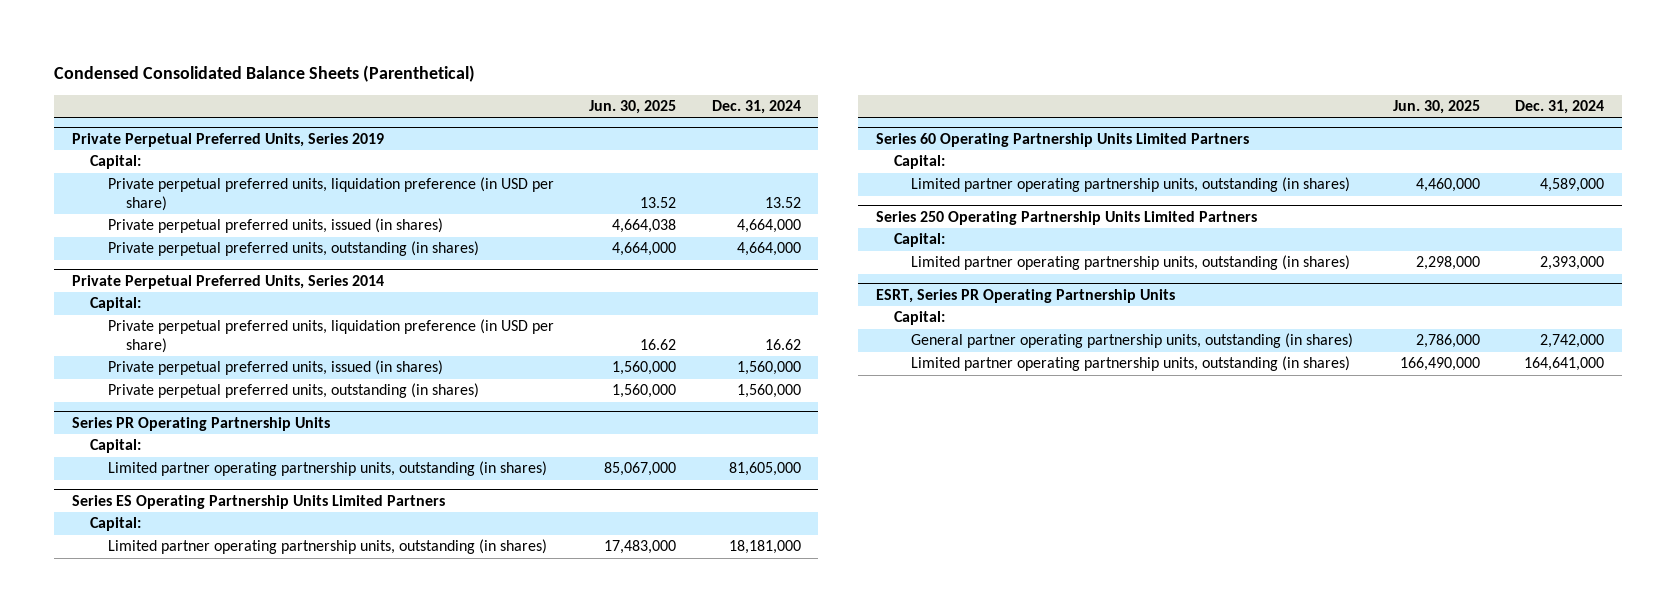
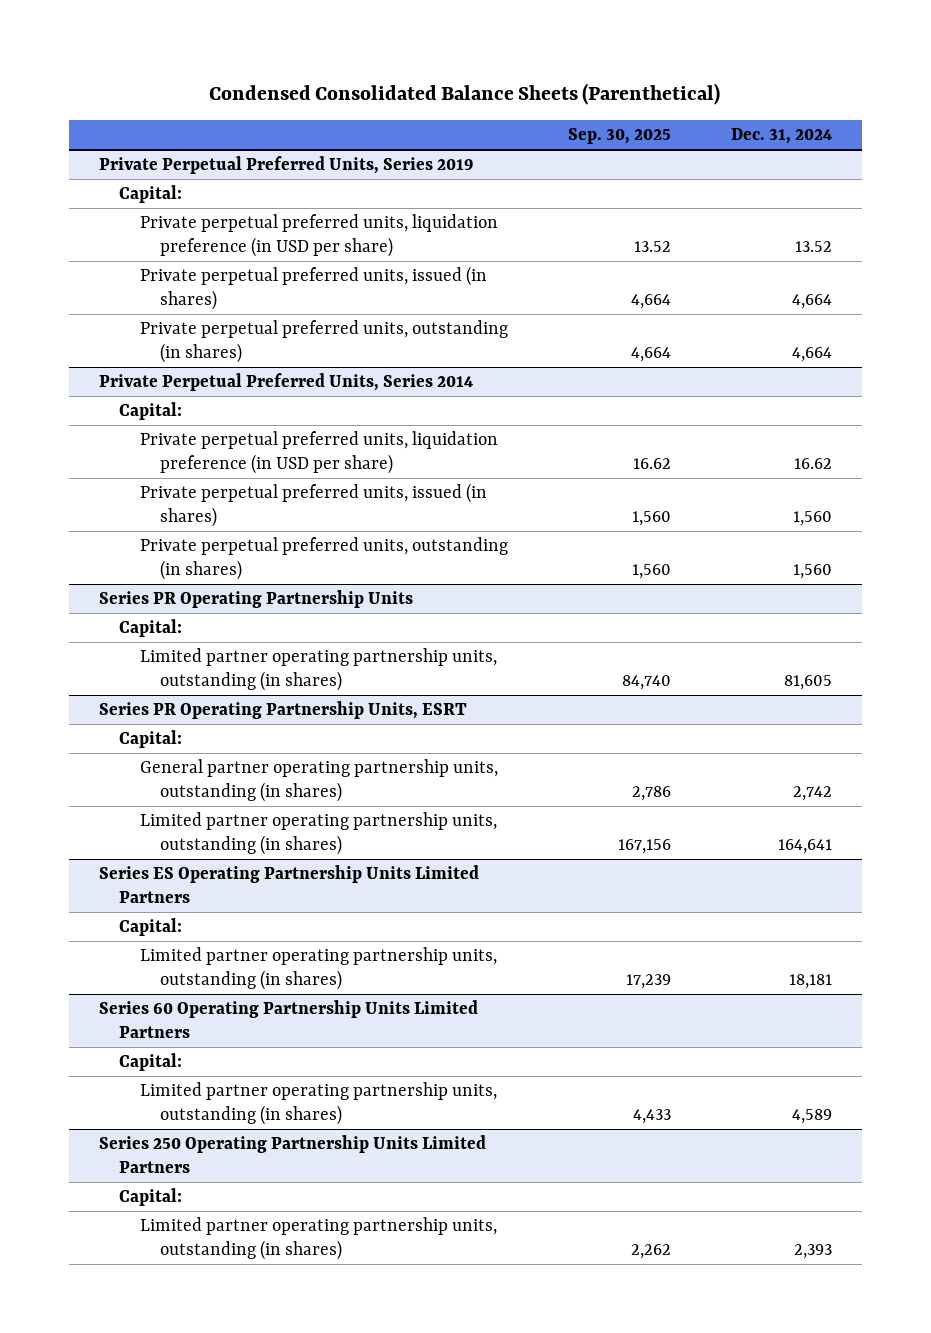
[589,100,677,115] Jun. 30, 2025 -> none
none -> [567,128,671,145] Sep. 30, 2025
[736,219,801,234] 4,664,000 -> [792,293,833,309] 4,664
[736,242,801,257] 4,664,000 -> [792,346,833,362] 4,664
[736,361,801,376] 1,560,000 -> [793,510,833,526] 1,560
[736,384,801,399] 1,560,000 -> [793,563,833,579] 1,560
[728,462,801,477] 81,605,000 -> [784,674,833,690] 81,605
none -> [98,701,467,720] Series PR Operating Partnership Units, ESRT
none -> [119,730,183,749] Capital:
none -> [139,759,498,802] General partner operating partnership units, outstanding (in shares)
none -> [139,812,497,855] Limited partner operating partnership units, outstanding (in shares)
[728,540,801,555] 18,181,000 -> [789,973,833,989] 18,181
[1540,178,1605,193] 4,589,000 -> [792,1108,833,1124] 4,589
[875,288,1175,303] ESRT, Series PR Operating Partnership Units -> none
[893,311,945,326] Capital: -> none
[911,333,1354,349] General partner operating partnership units, outstanding (in shares) -> none
[911,356,1351,372] Limited partner operating partnership units, outstanding (in shares) -> none
[1540,256,1605,271] 2,393,000 -> [794,1243,833,1259] 2,393

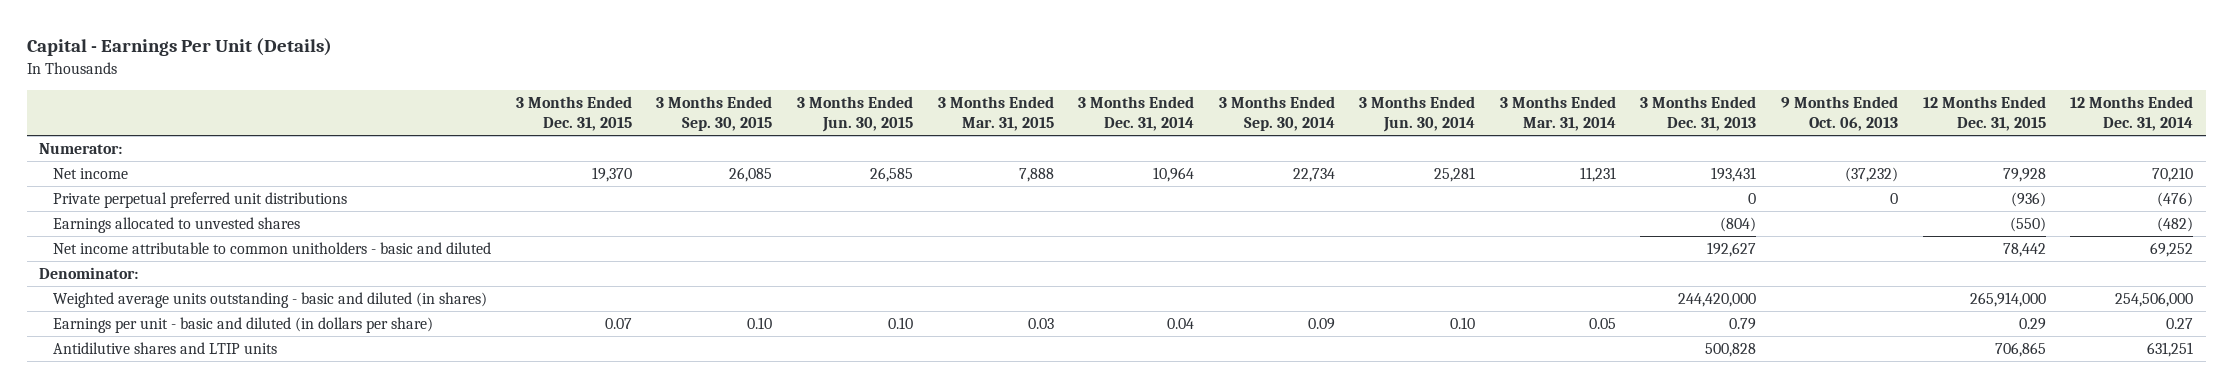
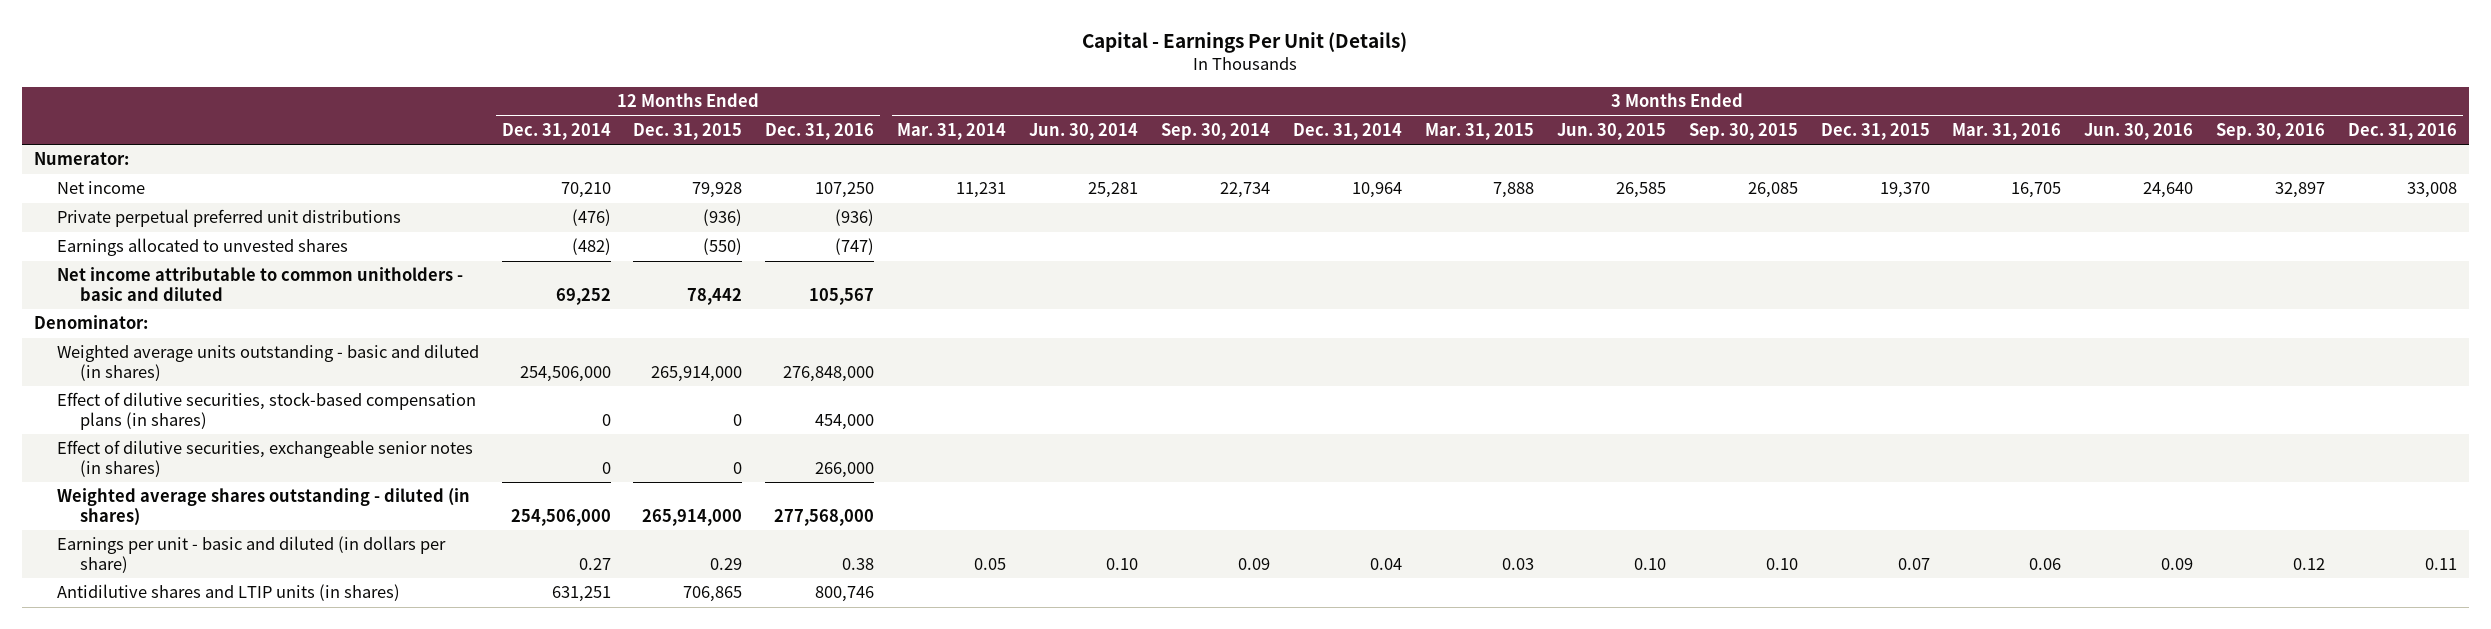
[1640,95,1757,131] 3 Months Ended Dec. 31, 2013 -> none
[1781,95,1899,131] 9 Months Ended Oct. 06, 2013 -> none
none -> [765,122,875,140] Dec. 31, 2016
none -> [1952,122,2062,140] Mar. 31, 2016
none -> [2084,122,2194,140] Jun. 30, 2016
none -> [2216,122,2326,140] Sep. 30, 2016
none -> [2348,122,2458,140] Dec. 31, 2016
none -> [56,392,476,430] Effect of dilutive securities, stock-based compensation plans (in shares)
none -> [56,440,473,477] Effect of dilutive securities, exchangeable senior notes (in shares)
none -> [56,488,470,526] Weighted average shares outstanding - diluted (in shares)
[53,342,278,355] Antidilutive shares and LTIP units -> [56,584,400,602] Antidilutive shares and LTIP units (in shares)

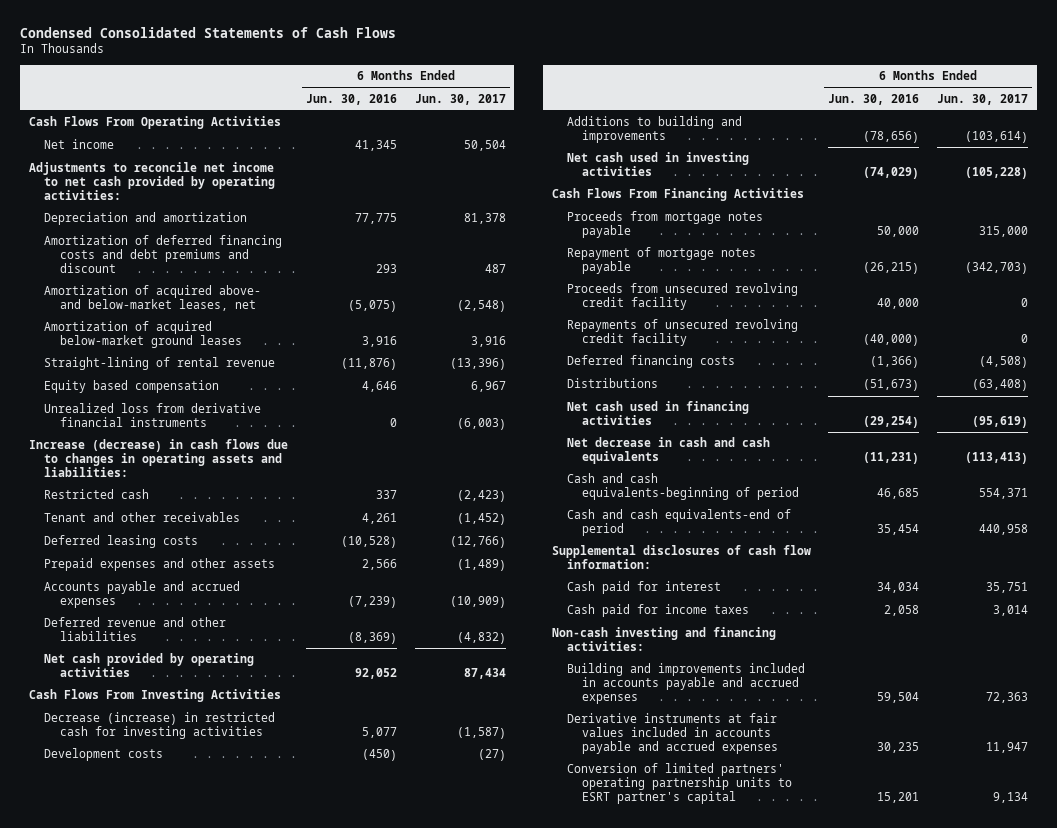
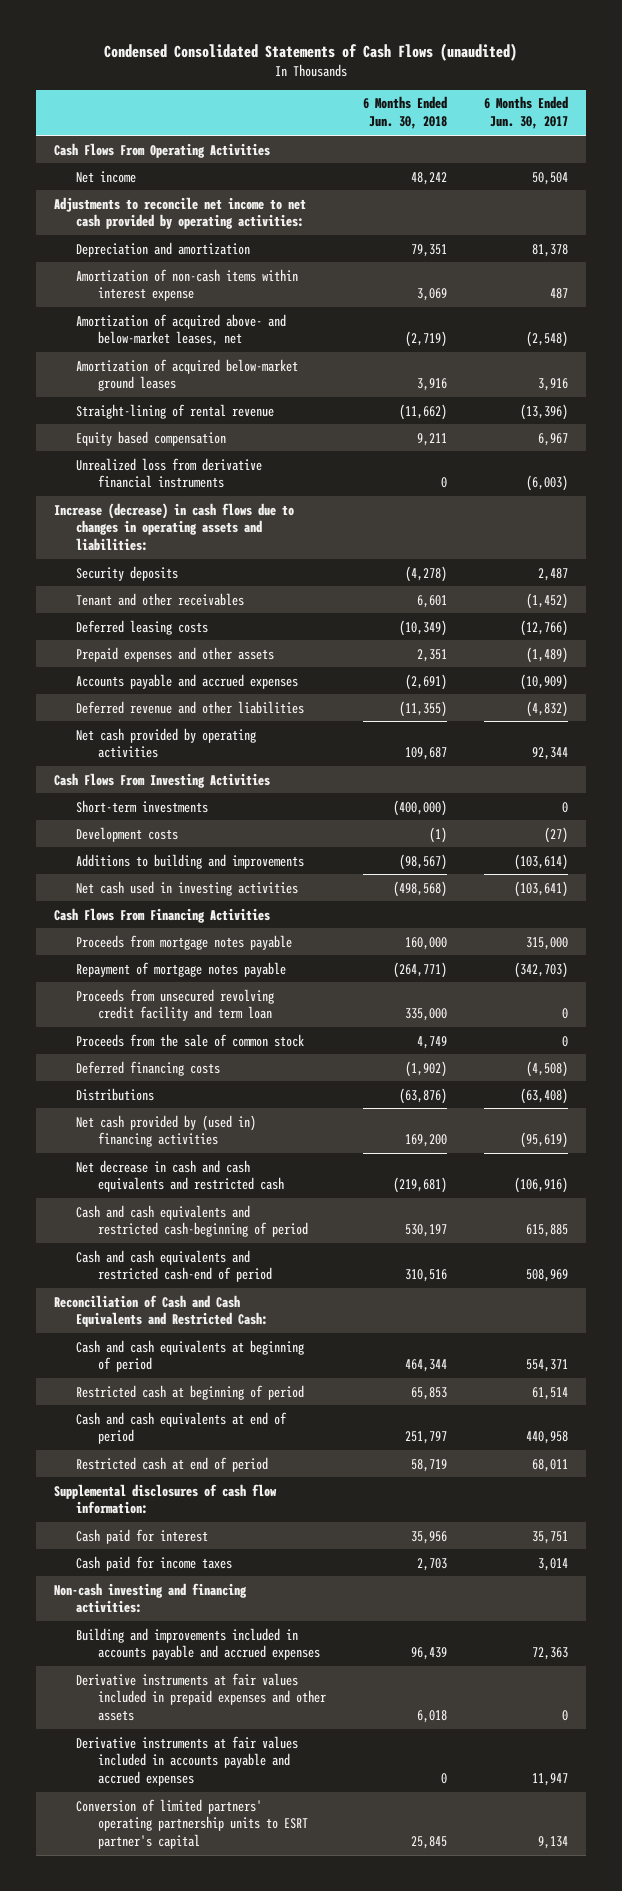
[20,27,397,39] Condensed Consolidated Statements of Cash Flows -> [104,43,518,62] Condensed Consolidated Statements of Cash Flows (unaudited)
[305,93,397,105] Jun. 30, 2016 -> none
none -> [363,96,448,130] 6 Months Ended Jun. 30, 2018
[44,235,283,273] Amortization of deferred financing costs and debt premiums and discount -> [76,268,299,302] Amortization of non-cash items within interest expense
[44,489,150,500] Restricted cash -> none
none -> [76,565,179,581] Security deposits
[463,667,506,679] 87,434 -> [531,747,568,761] 92,344
[44,712,276,739] Decrease (increase) in restricted cash for investing activities -> none
none -> [76,799,209,813] Short-term investments
[964,166,1028,179] (105,228) -> [513,880,568,897] (103,641)
[566,319,798,346] Repayments of unsecured revolving credit facility -> none
[566,283,798,310] Proceeds from unsecured revolving credit facility -> [76,988,275,1022] Proceeds from unsecured revolving credit facility and term loan
none -> [76,1033,305,1047] Proceeds from the sale of common stock
[566,401,749,425] Net cash used in financing activities -> [76,1114,257,1148] Net cash provided by (used in) financing activities
[566,437,770,464] Net decrease in cash and cash equivalents -> [76,1159,285,1193] Net decrease in cash and cash equivalents and restricted cash
[964,451,1028,464] (113,413) -> [513,1177,568,1194] (106,916)
none -> [76,1204,309,1238] Cash and cash equivalents and restricted cash-beginning of period
none -> [76,1249,273,1283] Cash and cash equivalents and restricted cash-end of period
none -> [54,1294,269,1328] Reconciliation of Cash and Cash Equivalents and Restricted Cash:
[566,473,799,500] Cash and cash equivalents-beginning of period -> [76,1339,305,1373] Cash and cash equivalents at beginning of period
none -> [76,1384,305,1400] Restricted cash at beginning of period
[566,509,791,536] Cash and cash equivalents-end of period -> [76,1411,288,1445] Cash and cash equivalents at end of period
none -> [76,1456,269,1472] Restricted cash at end of period
none -> [76,1672,327,1721] Derivative instruments at fair values included in prepaid expenses and other assets

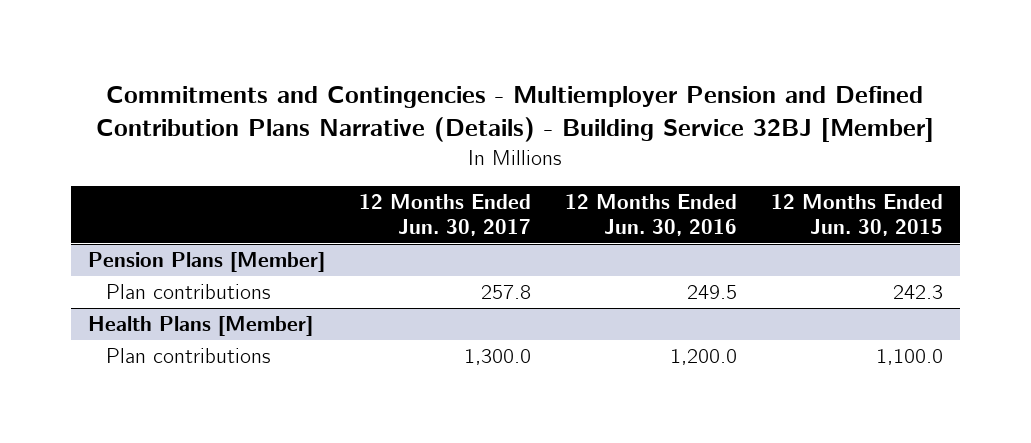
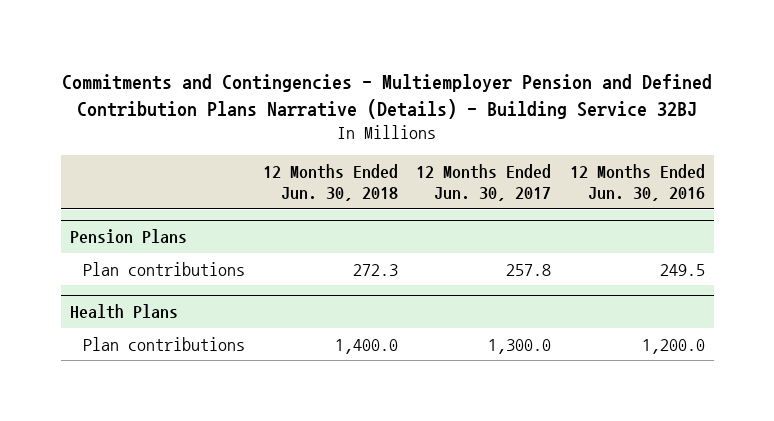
[96,86,935,143] Commitments and Contingencies - Multiemployer Pension and Defined Contribution Plans Narrative (Details) - Building Service 32BJ [Member] -> [62,73,713,119] Commitments and Contingencies - Multiemployer Pension and Defined Contribution Plans Narrative (Details) - Building Service 32BJ
[771,194,944,236] 12 Months Ended Jun. 30, 2015 -> none
none -> [263,163,399,202] 12 Months Ended Jun. 30, 2018
[87,252,325,273] Pension Plans [Member] -> [69,229,187,244] Pension Plans
[87,316,313,337] Health Plans [Member] -> [69,304,178,320] Health Plans

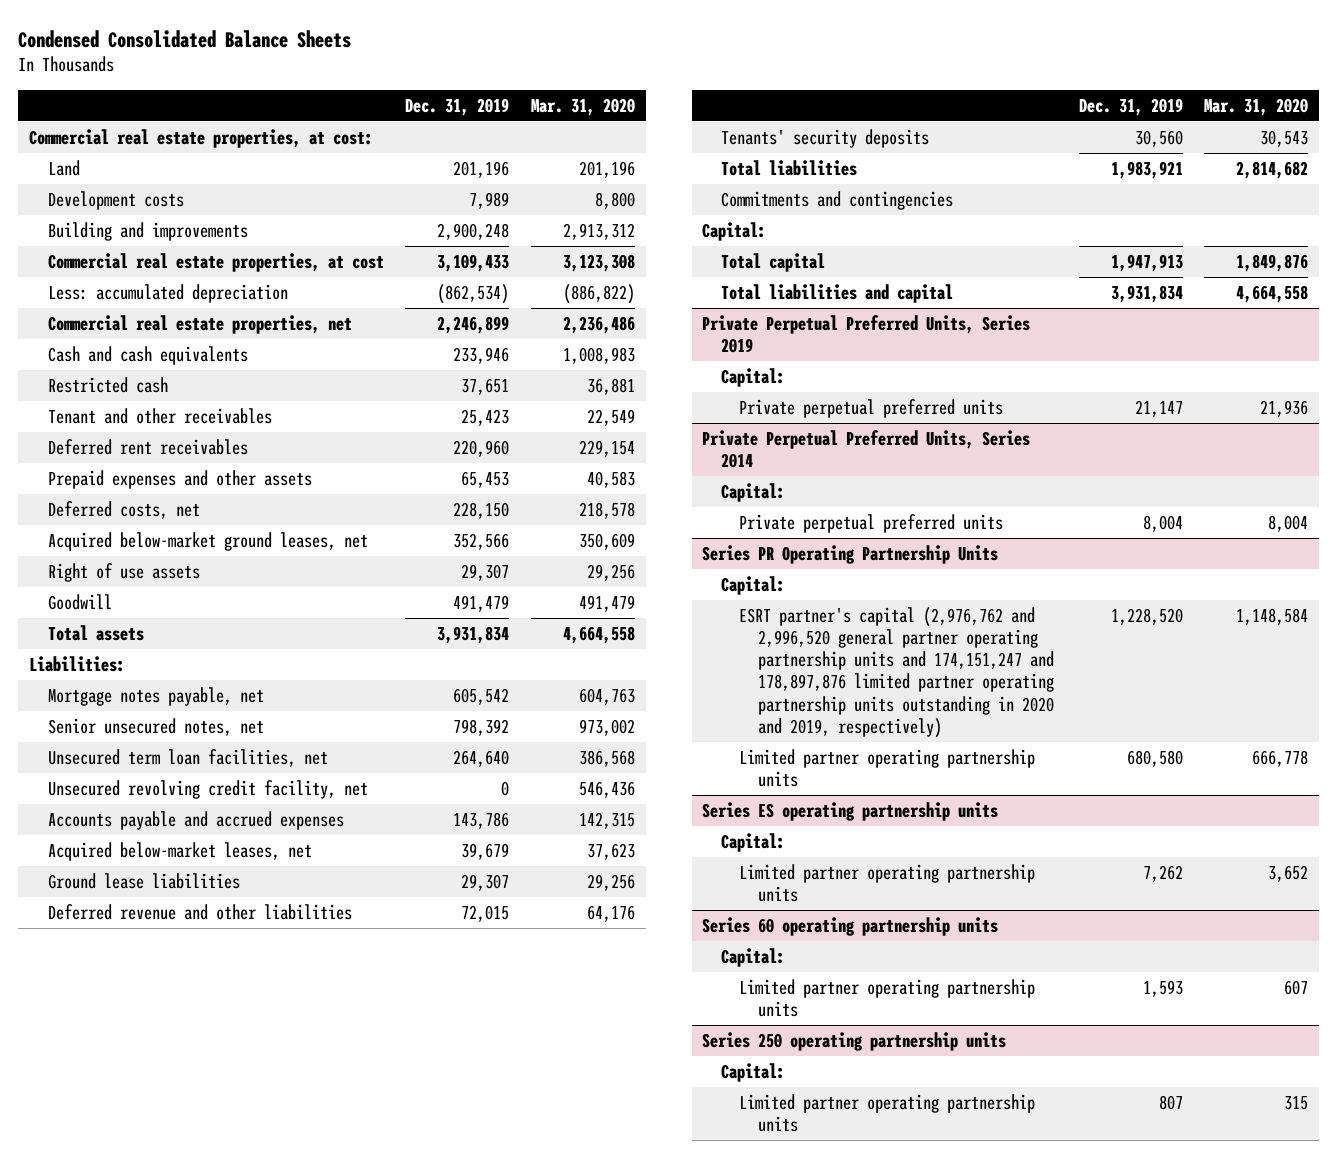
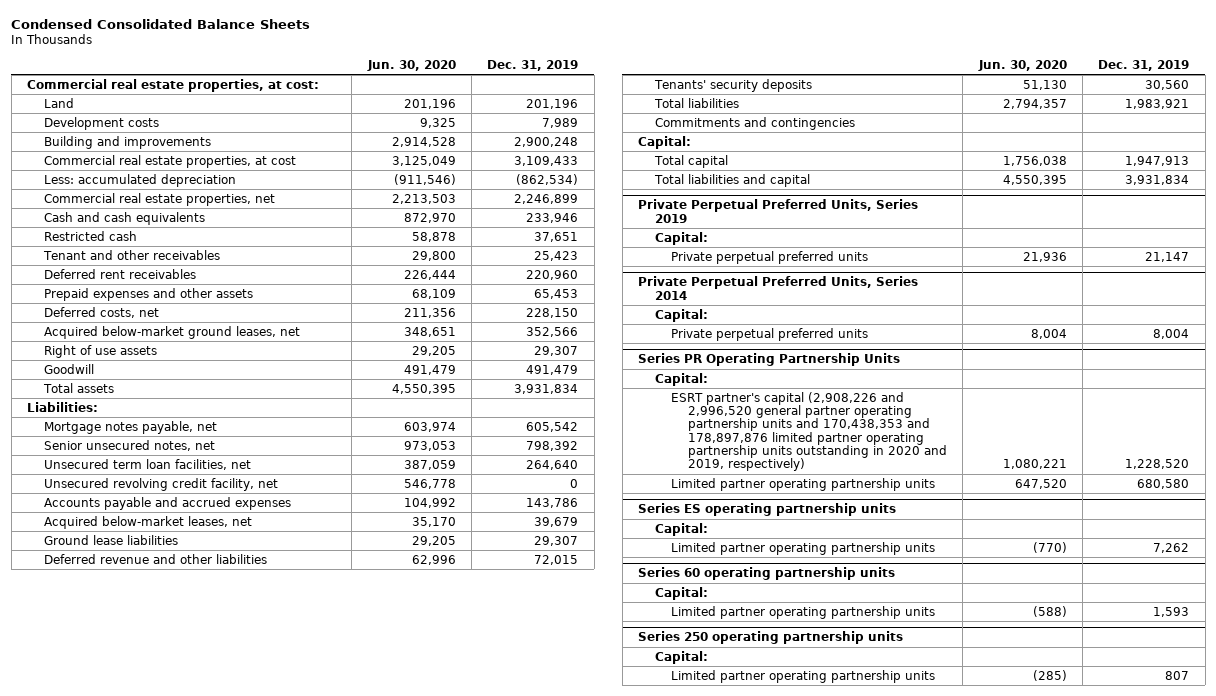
[530,97,635,116] Mar. 31, 2020 -> none
none -> [366,59,456,71] Jun. 30, 2020
[739,606,1054,738] ESRT partner's capital (2,976,762 and 2,996,520 general partner operating partnership units and 174,151,247 and 178,897,876 limited partner operating partnership units outstanding in 2020 and 2019, respectively) -> [671,391,948,472] ESRT partner's capital (2,908,226 and 2,996,520 general partner operating partnership units and 170,438,353 and 178,897,876 limited partner operating partnership units outstanding in 2020 and 2019, respectively)

